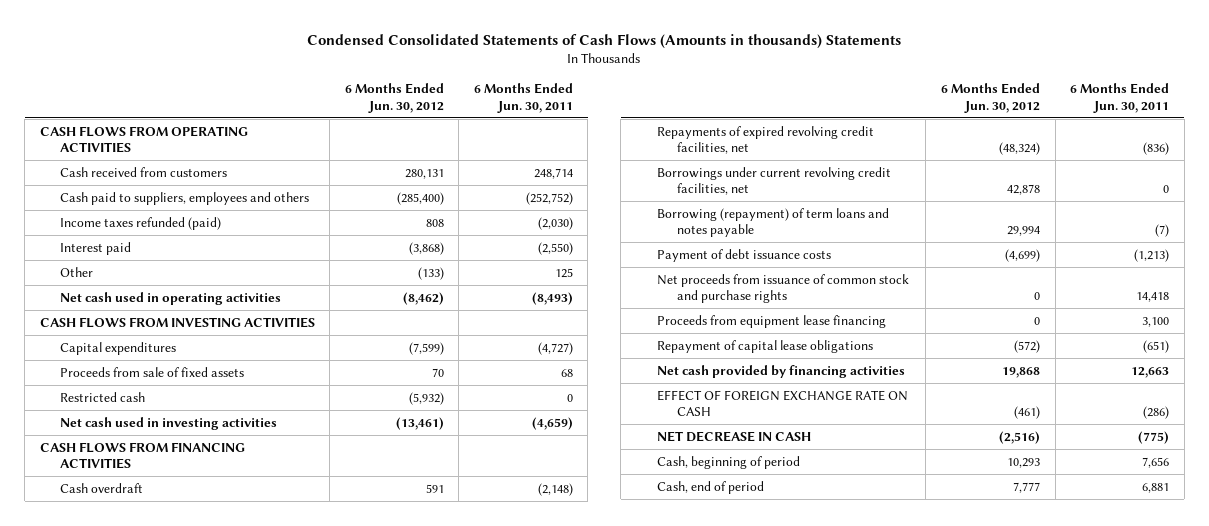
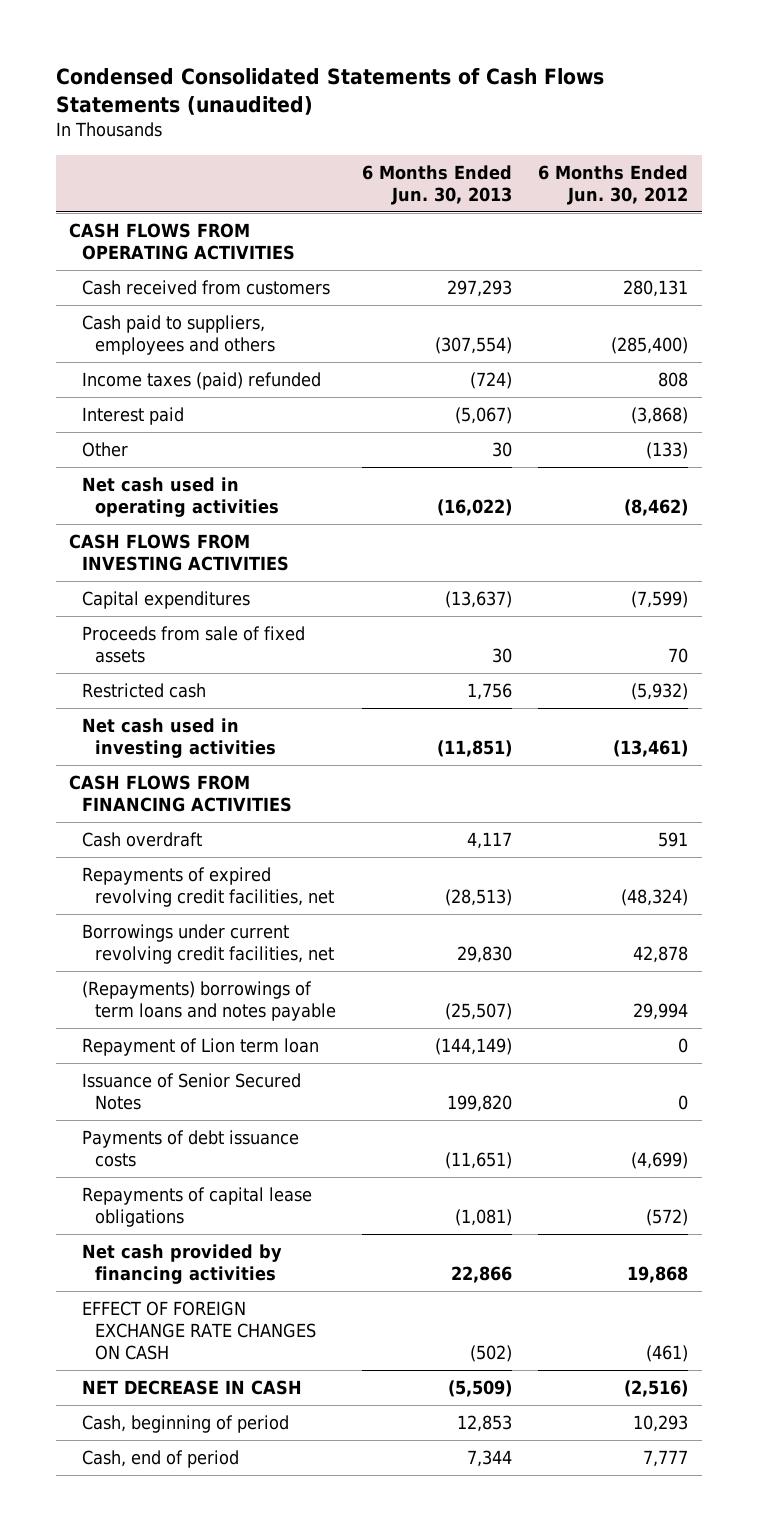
[307,34,902,50] Condensed Consolidated Statements of Cash Flows (Amounts in thousands) Statements -> [55,67,604,116] Condensed Consolidated Statements of Cash Flows Statements (unaudited)
[473,83,573,113] 6 Months Ended Jun. 30, 2011 -> none
none -> [361,164,512,205] 6 Months Ended Jun. 30, 2013
[60,216,222,230] Income taxes refunded (paid) -> [81,372,321,391] Income taxes (paid) refunded
[656,273,909,304] Net proceeds from issuance of common stock and purchase rights -> none
[656,314,886,328] Proceeds from equipment lease financing -> none
[656,207,889,238] Borrowing (repayment) of term loans and notes payable -> [81,981,336,1022] (Repayments) borrowings of term loans and notes payable
none -> [81,1038,319,1057] Repayment of Lion term loan
none -> [81,1073,301,1111] Issuance of Senior Secured Notes
[656,248,831,262] Payment of debt issuance costs -> [81,1130,299,1168] Payments of debt issuance costs
[656,339,873,353] Repayment of capital lease obligations -> [81,1187,312,1228] Repayments of capital lease obligations
[656,389,908,417] EFFECT OF FOREIGN EXCHANGE RATE ON CASH -> [81,1301,316,1361] EFFECT OF FOREIGN EXCHANGE RATE CHANGES ON CASH

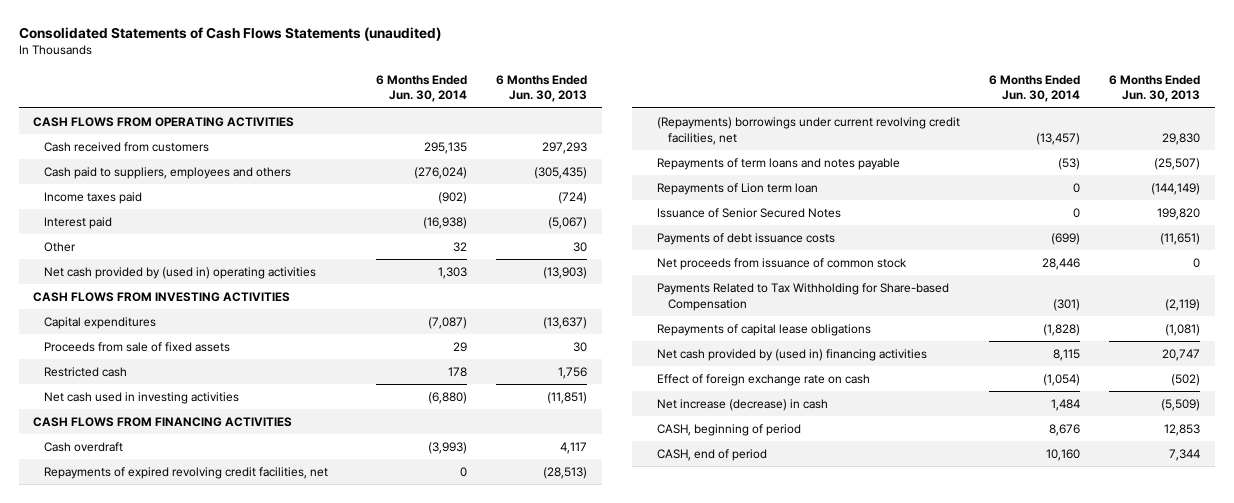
[55,67,604,116] Condensed Consolidated Statements of Cash Flows Statements (unaudited) -> [18,26,441,41] Consolidated Statements of Cash Flows Statements (unaudited)
[538,164,689,205] 6 Months Ended Jun. 30, 2012 -> none
none -> [376,74,468,103] 6 Months Ended Jun. 30, 2014
[434,337,512,355] (307,554) -> [534,166,588,179] (305,435)
[81,372,321,391] Income taxes (paid) refunded -> [44,191,143,204] Income taxes paid
[81,477,279,518] Net cash used in operating activities -> [44,266,317,279] Net cash provided by (used in) operating activities
[436,499,512,517] (16,022) -> [543,266,588,279] (13,903)
[81,924,334,965] Borrowings under current revolving credit facilities, net -> [657,116,961,145] (Repayments) borrowings under current revolving credit facilities, net
[81,981,336,1022] (Repayments) borrowings of term loans and notes payable -> [657,157,901,170] Repayments of term loans and notes payable
[81,1038,319,1057] Repayment of Lion term loan -> [657,182,819,195] Repayments of Lion term loan
none -> [657,257,908,270] Net proceeds from issuance of common stock
none -> [657,282,950,311] Payments Related to Tax Withholding for Share-based Compensation
[81,1244,282,1285] Net cash provided by financing activities -> [657,348,928,361] Net cash provided by (used in) financing activities
[450,1266,512,1284] 22,866 -> [1162,348,1201,361] 20,747
[81,1301,316,1361] EFFECT OF FOREIGN EXCHANGE RATE CHANGES ON CASH -> [657,373,871,386] Effect of foreign exchange rate on cash
[81,1380,302,1396] NET DECREASE IN CASH -> [657,398,829,411] Net increase (decrease) in cash
[81,1415,289,1434] Cash, beginning of period -> [657,423,802,436] CASH, beginning of period
[81,1450,239,1469] Cash, end of period -> [657,448,768,461] CASH, end of period

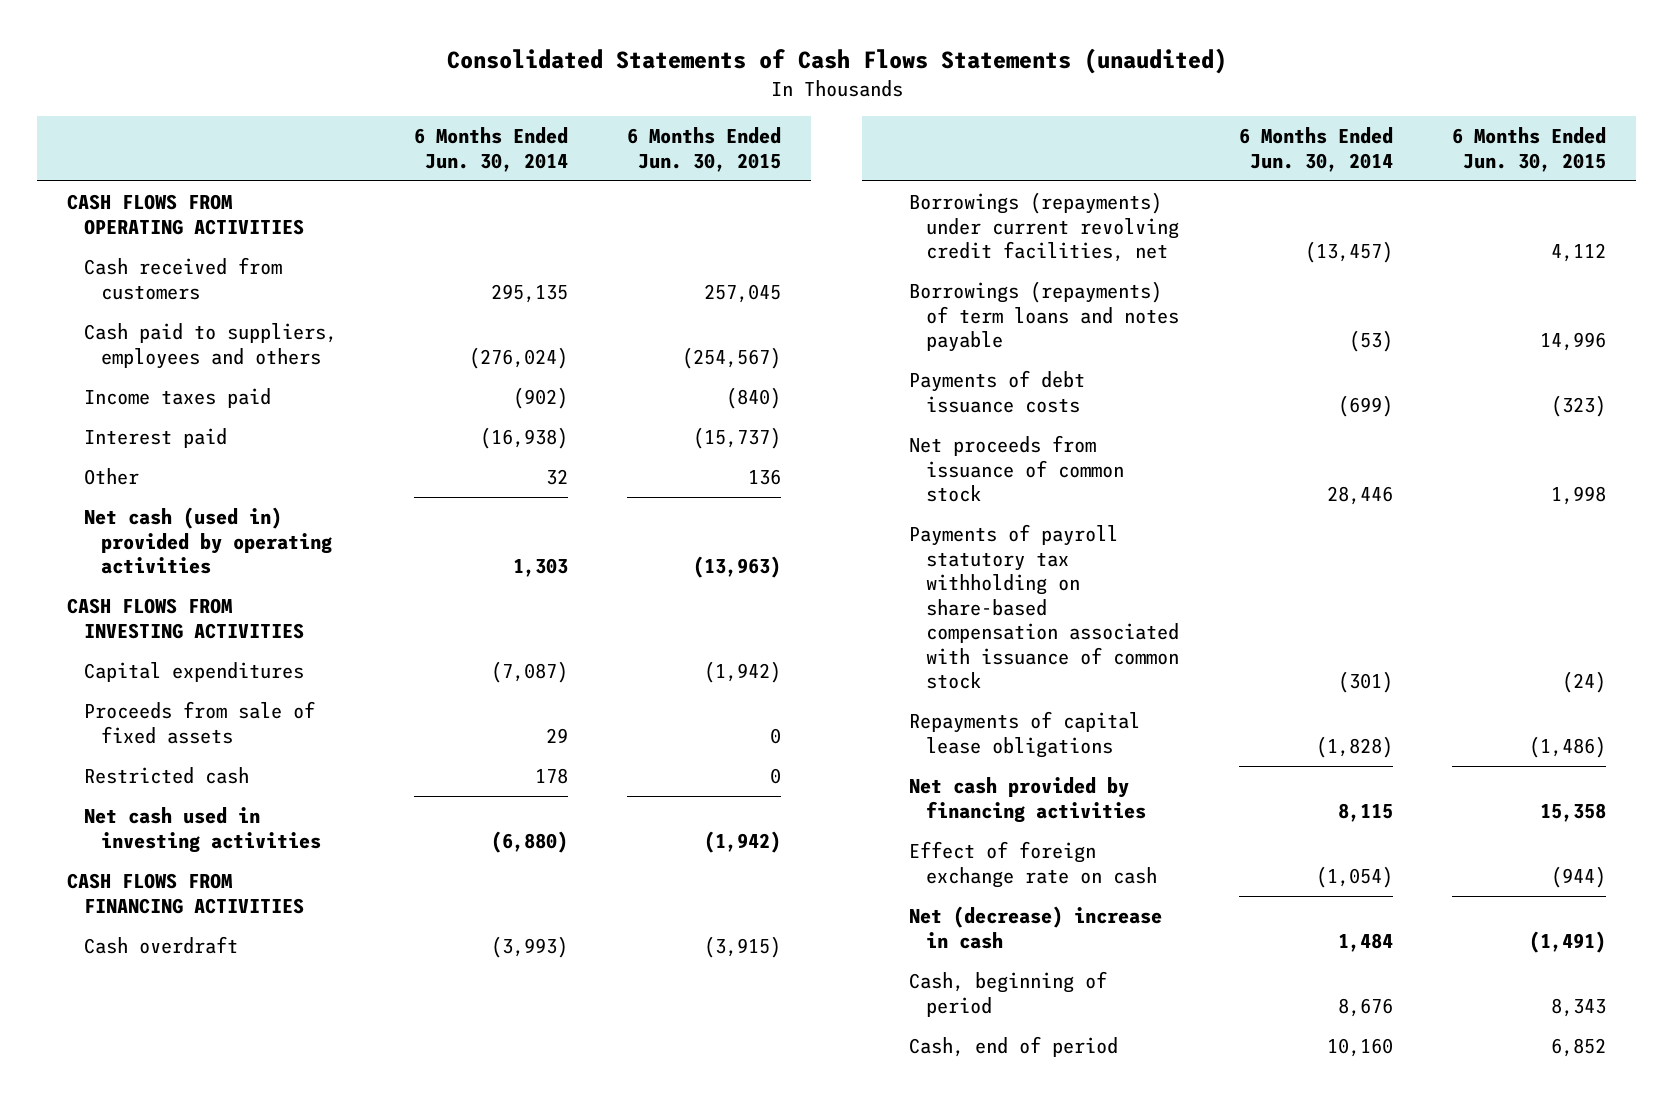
[496,74,588,103] 6 Months Ended Jun. 30, 2013 -> none
none -> [627,127,782,172] 6 Months Ended Jun. 30, 2015
[44,266,317,279] Net cash provided by (used in) operating activities -> [84,507,333,575] Net cash (used in) provided by operating activities
[44,466,329,479] Repayments of expired revolving credit facilities, net -> none
[657,182,819,195] Repayments of Lion term loan -> none
[657,207,842,218] Issuance of Senior Secured Notes -> none
[657,116,961,145] (Repayments) borrowings under current revolving credit facilities, net -> [908,192,1179,263] Borrowings (repayments) under current revolving credit facilities, net
[657,157,901,170] Repayments of term loans and notes payable -> [908,281,1179,353] Borrowings (repayments) of term loans and notes payable
[657,282,950,311] Payments Related to Tax Withholding for Share-based Compensation -> [908,524,1179,690] Payments of payroll statutory tax withholding on share-based compensation associated with issuance of common stock
[657,348,928,361] Net cash provided by (used in) financing activities -> [908,777,1146,823] Net cash provided by financing activities
[657,398,829,411] Net increase (decrease) in cash -> [908,906,1162,949] Net (decrease) increase in cash
[657,423,802,436] CASH, beginning of period -> [908,971,1107,1017] Cash, beginning of period
[657,448,768,461] CASH, end of period -> [908,1036,1118,1058] Cash, end of period

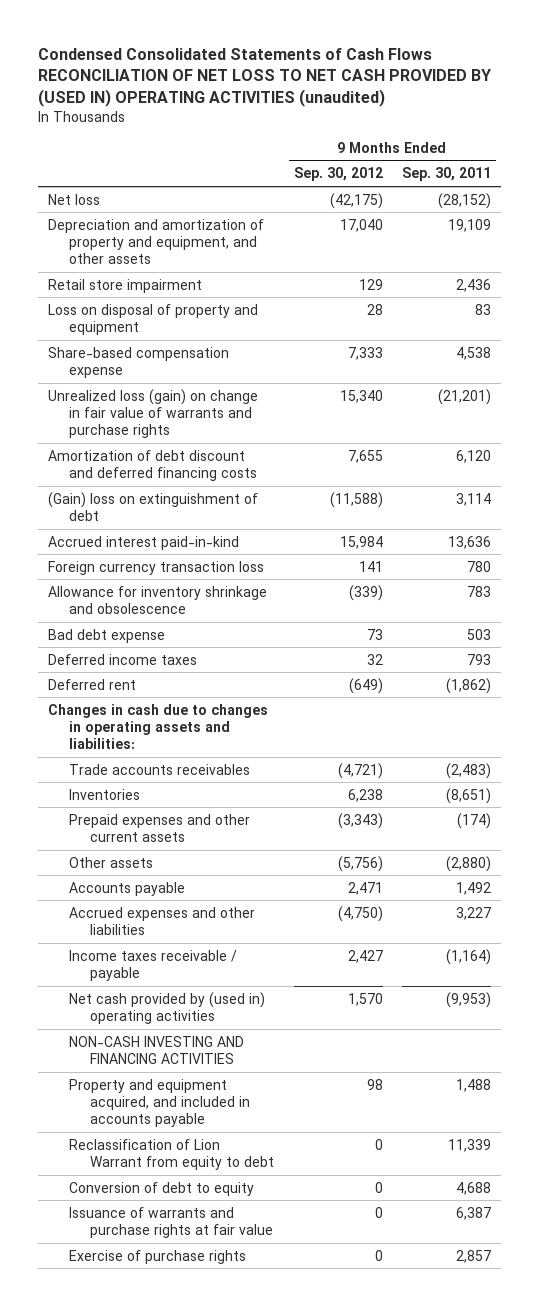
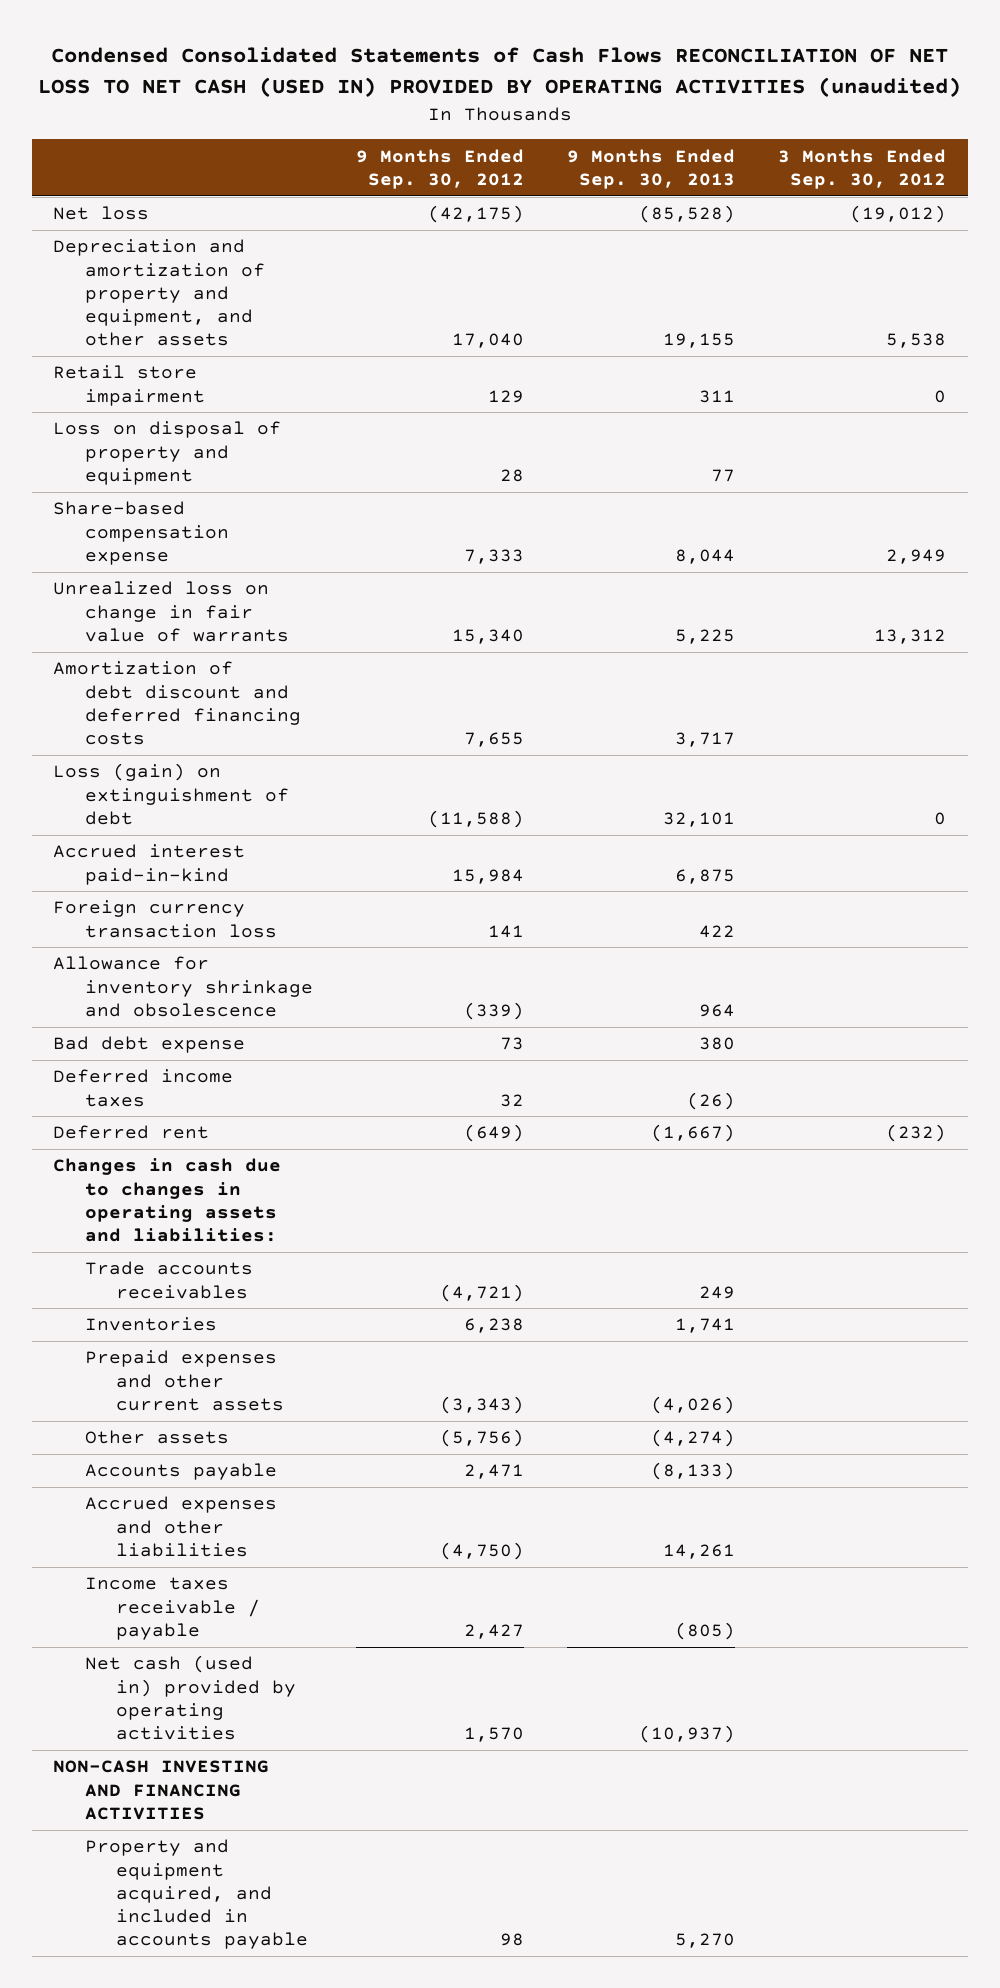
[38,47,492,107] Condensed Consolidated Statements of Cash Flows RECONCILIATION OF NET LOSS TO NET CASH PROVIDED BY (USED IN) OPERATING ACTIVITIES (unaudited) -> [37,47,961,97] Condensed Consolidated Statements of Cash Flows RECONCILIATION OF NET LOSS TO NET CASH (USED IN) PROVIDED BY OPERATING ACTIVITIES (unaudited)
[402,167,492,182] Sep. 30, 2011 -> none
none -> [567,148,736,189] 9 Months Ended Sep. 30, 2013
none -> [778,148,947,189] 3 Months Ended Sep. 30, 2012
[48,388,259,439] Unrealized loss (gain) on change in fair value of warrants and purchase rights -> [53,581,289,642] Unrealized loss on change in fair value of warrants
[48,491,259,521] (Gain) loss on extinguishment of debt -> [53,763,289,825] Loss (gain) on extinguishment of debt
[69,991,266,1024] Net cash provided by (used in) operating activities -> [84,1655,297,1740] Net cash (used in) provided by operating activities
[69,1138,275,1170] Reclassification of Lion Warrant from equity to debt -> none
[69,1181,255,1196] Conversion of debt to equity -> none
[69,1206,274,1238] Issuance of warrants and purchase rights at fair value -> none
[69,1249,247,1264] Exercise of purchase rights -> none

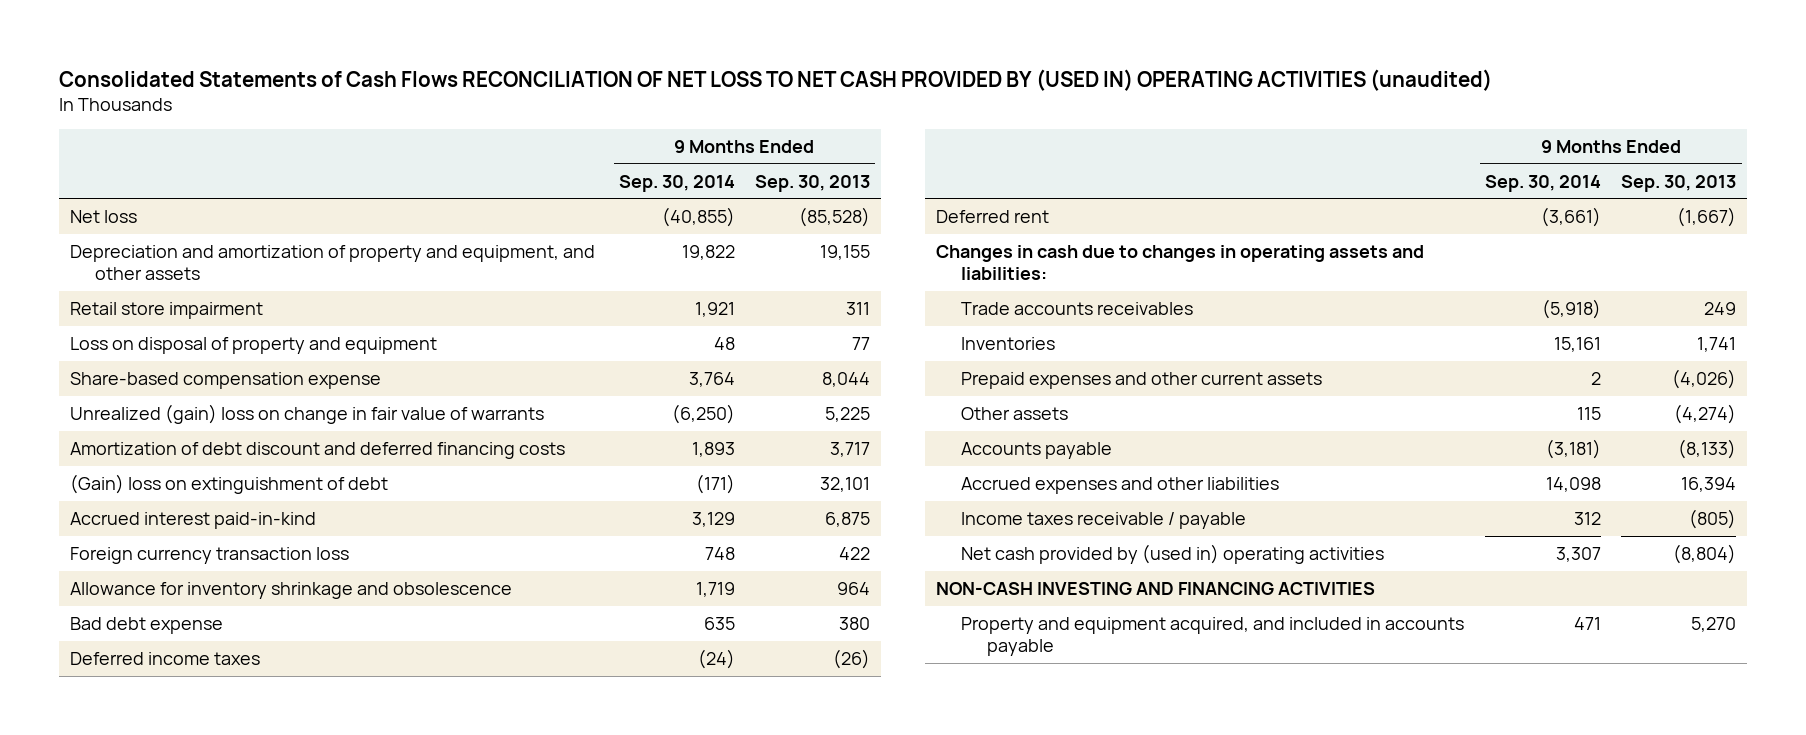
[37,47,961,97] Condensed Consolidated Statements of Cash Flows RECONCILIATION OF NET LOSS TO NET CASH (USED IN) PROVIDED BY OPERATING ACTIVITIES (unaudited) -> [59,69,1493,92] Consolidated Statements of Cash Flows RECONCILIATION OF NET LOSS TO NET CASH PROVIDED BY (USED IN) OPERATING ACTIVITIES (unaudited)
[356,148,525,189] 9 Months Ended Sep. 30, 2012 -> none
[778,148,947,189] 3 Months Ended Sep. 30, 2012 -> none
none -> [618,174,735,192] Sep. 30, 2014
[53,581,289,642] Unrealized loss on change in fair value of warrants -> [69,403,544,424] Unrealized (gain) loss on change in fair value of warrants
[53,763,289,825] Loss (gain) on extinguishment of debt -> [69,473,388,494] (Gain) loss on extinguishment of debt
[663,1543,736,1559] 14,261 -> [1681,476,1737,492] 16,394
[84,1655,297,1740] Net cash (used in) provided by operating activities -> [961,543,1385,564] Net cash provided by (used in) operating activities
[639,1724,736,1743] (10,937) -> [1673,543,1737,564] (8,804)

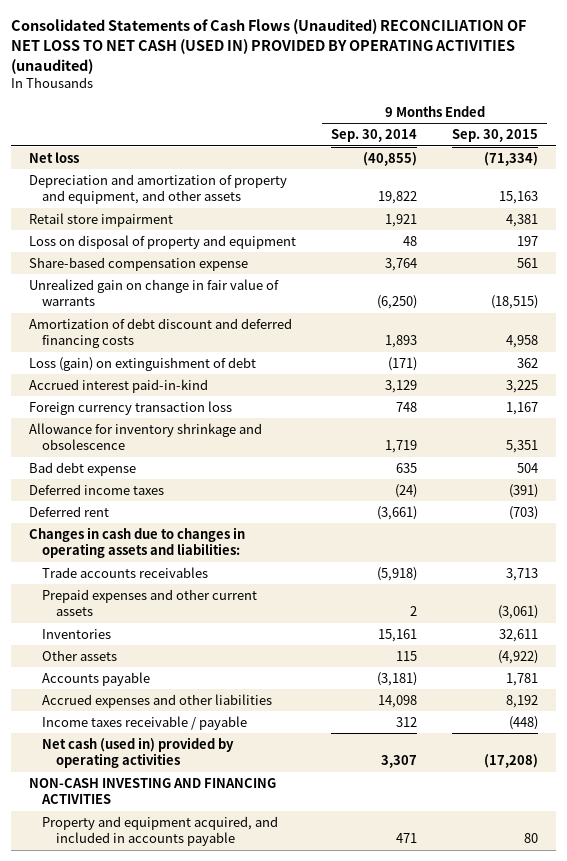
[59,69,1493,92] Consolidated Statements of Cash Flows RECONCILIATION OF NET LOSS TO NET CASH PROVIDED BY (USED IN) OPERATING ACTIVITIES (unaudited) -> [11,19,527,74] Consolidated Statements of Cash Flows (Unaudited) RECONCILIATION OF NET LOSS TO NET CASH (USED IN) PROVIDED BY OPERATING ACTIVITIES (unaudited)
[755,174,871,192] Sep. 30, 2013 -> none
none -> [452,129,539,143] Sep. 30, 2015
[69,403,544,424] Unrealized (gain) loss on change in fair value of warrants -> [28,278,279,307] Unrealized gain on change in fair value of warrants
[69,473,388,494] (Gain) loss on extinguishment of debt -> [28,356,256,371] Loss (gain) on extinguishment of debt
[961,336,1056,350] Inventories -> [42,628,112,639] Inventories
[961,543,1385,564] Net cash provided by (used in) operating activities -> [42,736,235,769] Net cash (used in) provided by operating activities

